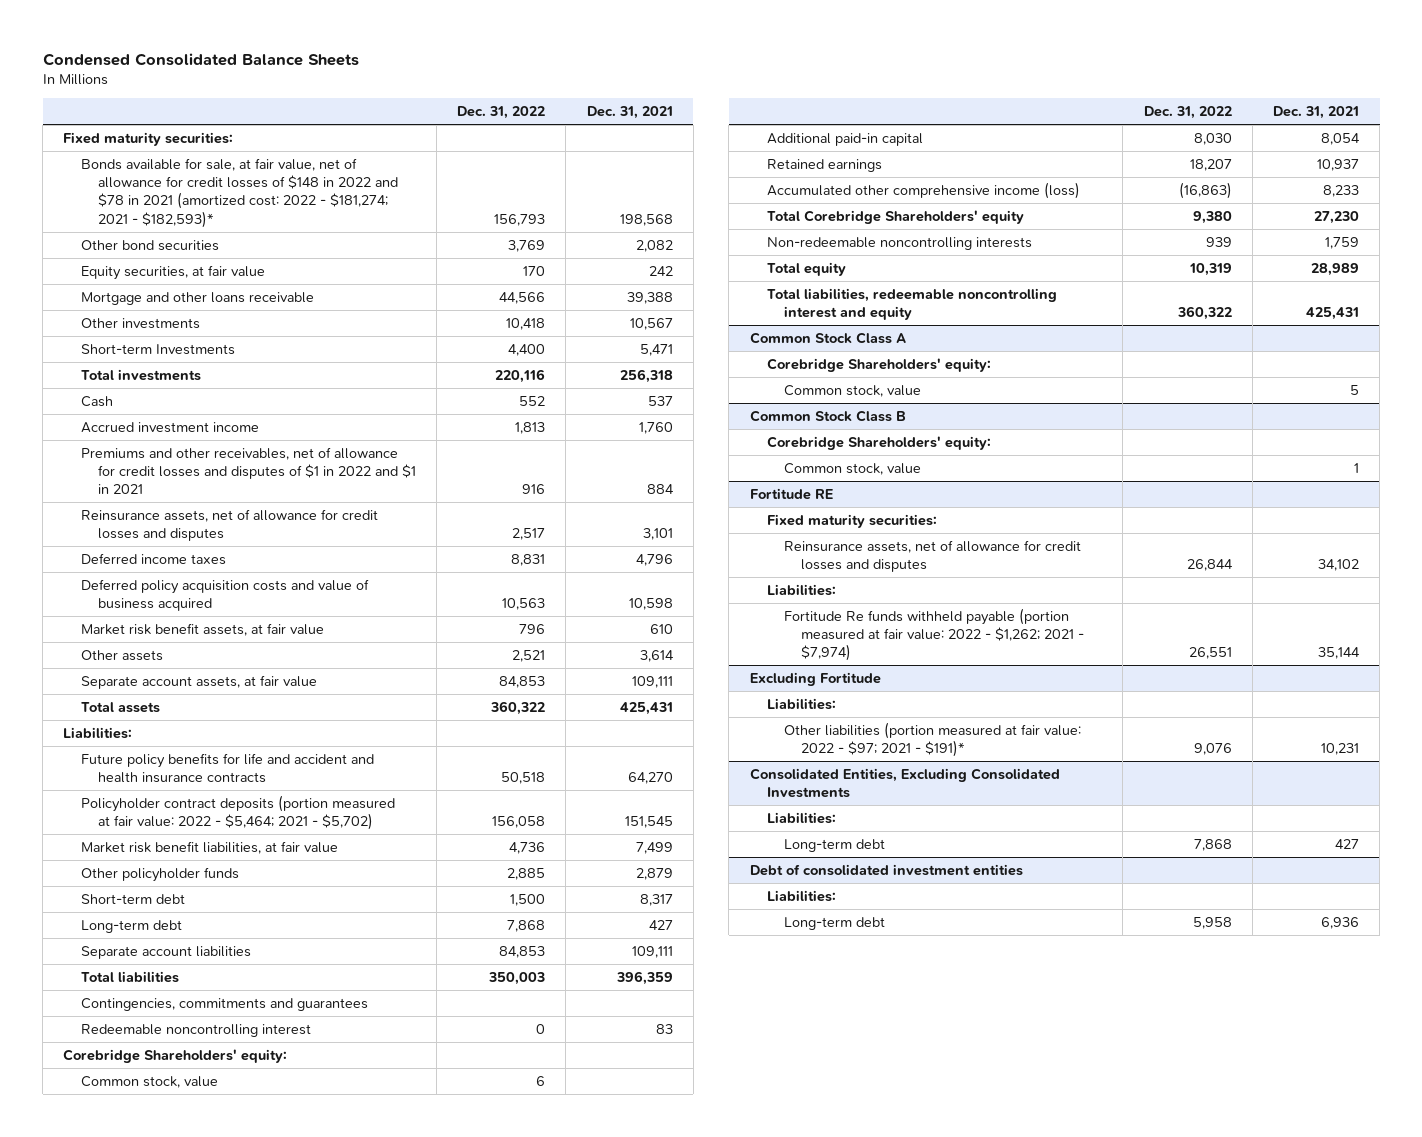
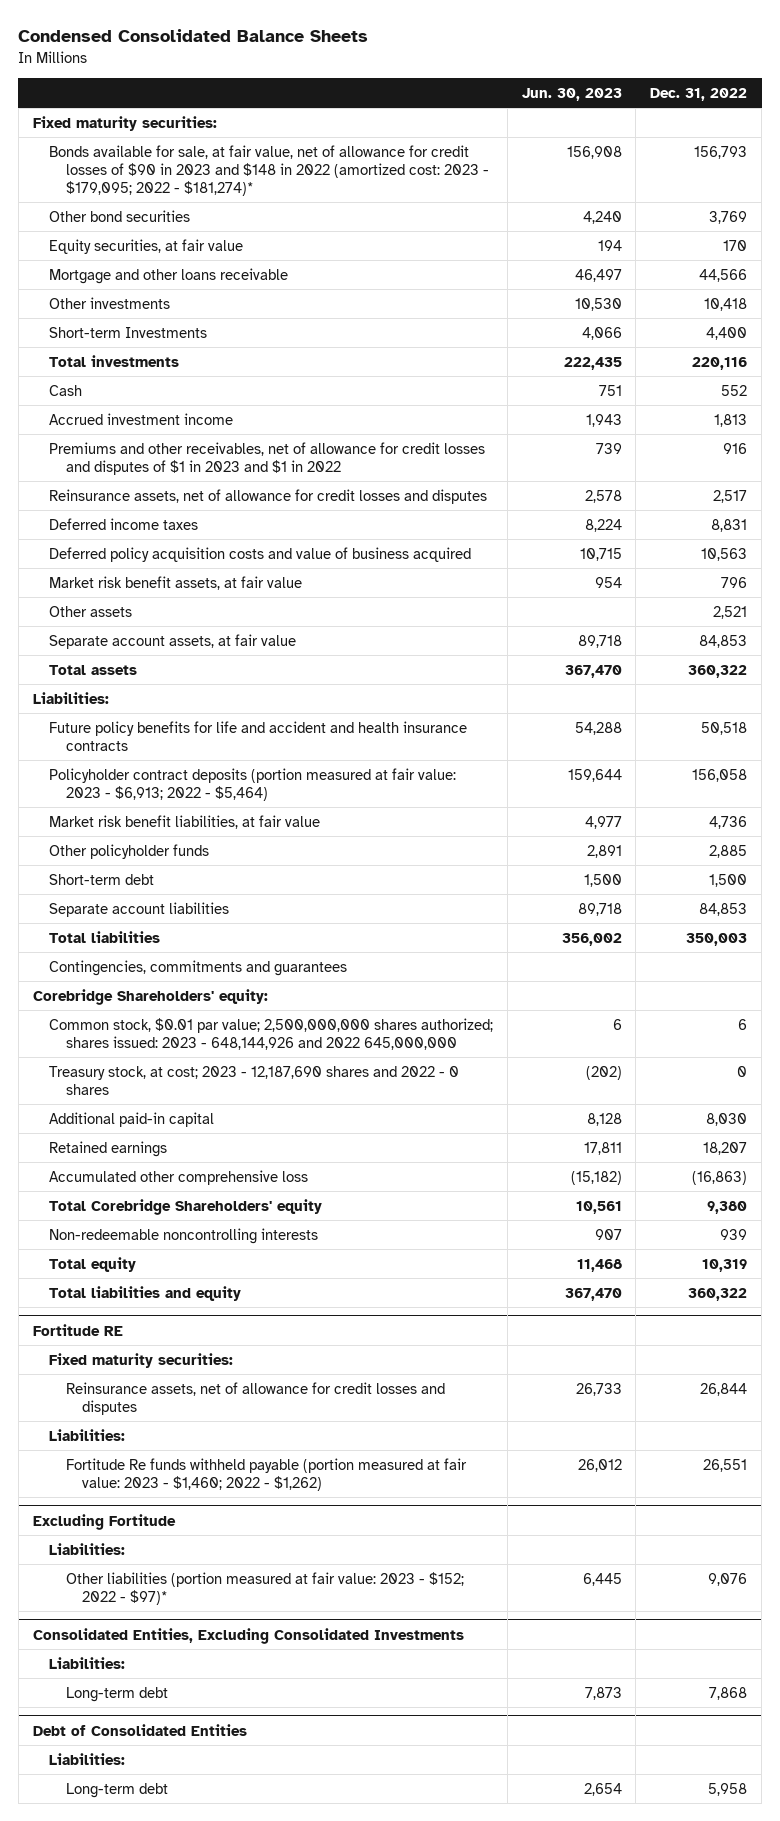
[586,106,673,120] Dec. 31, 2021 -> none
none -> [521,87,622,101] Jun. 30, 2023
[80,157,398,228] Bonds available for sale, at fair value, net of allowance for credit losses of $148 in 2022 and $78 in 2021 (amortized cost: 2022 - $181,274; 2021 - $182,593)* -> [49,144,489,196] Bonds available for sale, at fair value, net of allowance for credit losses of $90 in 2023 and $148 in 2022 (amortized cost: 2023 - $179,095; 2022 - $181,274)*
[80,446,416,495] Premiums and other receivables, net of allowance for credit losses and disputes of $1 in 2022 and $1 in 2021 -> [49,441,486,475] Premiums and other receivables, net of allowance for credit losses and disputes of $1 in 2023 and $1 in 2022
[80,794,395,831] Policyholder contract deposits (portion measured at fair value: 2022 - $5,464; 2021 - $5,702) -> [49,767,457,801] Policyholder contract deposits (portion measured at fair value: 2023 - $6,913; 2022 - $5,464)
[80,919,182,933] Long-term debt -> none
[80,1023,311,1037] Redeemable noncontrolling interest -> none
[80,1075,218,1088] Common stock, value -> [49,1017,494,1050] Common stock, $0.01 par value; 2,500,000,000 shares authorized; shares issued: 2023 - 648,144,926 and 2022 645,000,000
none -> [49,1065,460,1095] Treasury stock, at cost; 2023 - 12,187,690 shares and 2022 - 0 shares
[766,181,1080,199] Accumulated other comprehensive income (loss) -> [49,1169,309,1185] Accumulated other comprehensive loss
[749,331,906,344] Common Stock Class A -> none
[766,357,991,372] Corebridge Shareholders' equity: -> none
[784,384,922,397] Common stock, value -> none
[749,409,906,422] Common Stock Class B -> none
[766,435,991,450] Corebridge Shareholders' equity: -> none
[784,462,922,475] Common stock, value -> none
[766,287,1057,321] Total liabilities, redeemable noncontrolling interest and equity -> [49,1285,242,1301] Total liabilities and equity
[784,607,1085,662] Fortitude Re funds withheld payable (portion measured at fair value: 2022 - $1,262; 2021 - $7,974) -> [65,1457,467,1491] Fortitude Re funds withheld payable (portion measured at fair value: 2023 - $1,460; 2022 - $1,262)
[784,721,1082,758] Other liabilities (portion measured at fair value: 2022 - $97; 2021 - $191)* -> [65,1571,464,1605] Other liabilities (portion measured at fair value: 2023 - $152; 2022 - $97)*
[749,863,1023,876] Debt of consolidated investment entities -> [32,1723,247,1736] Debt of Consolidated Entities

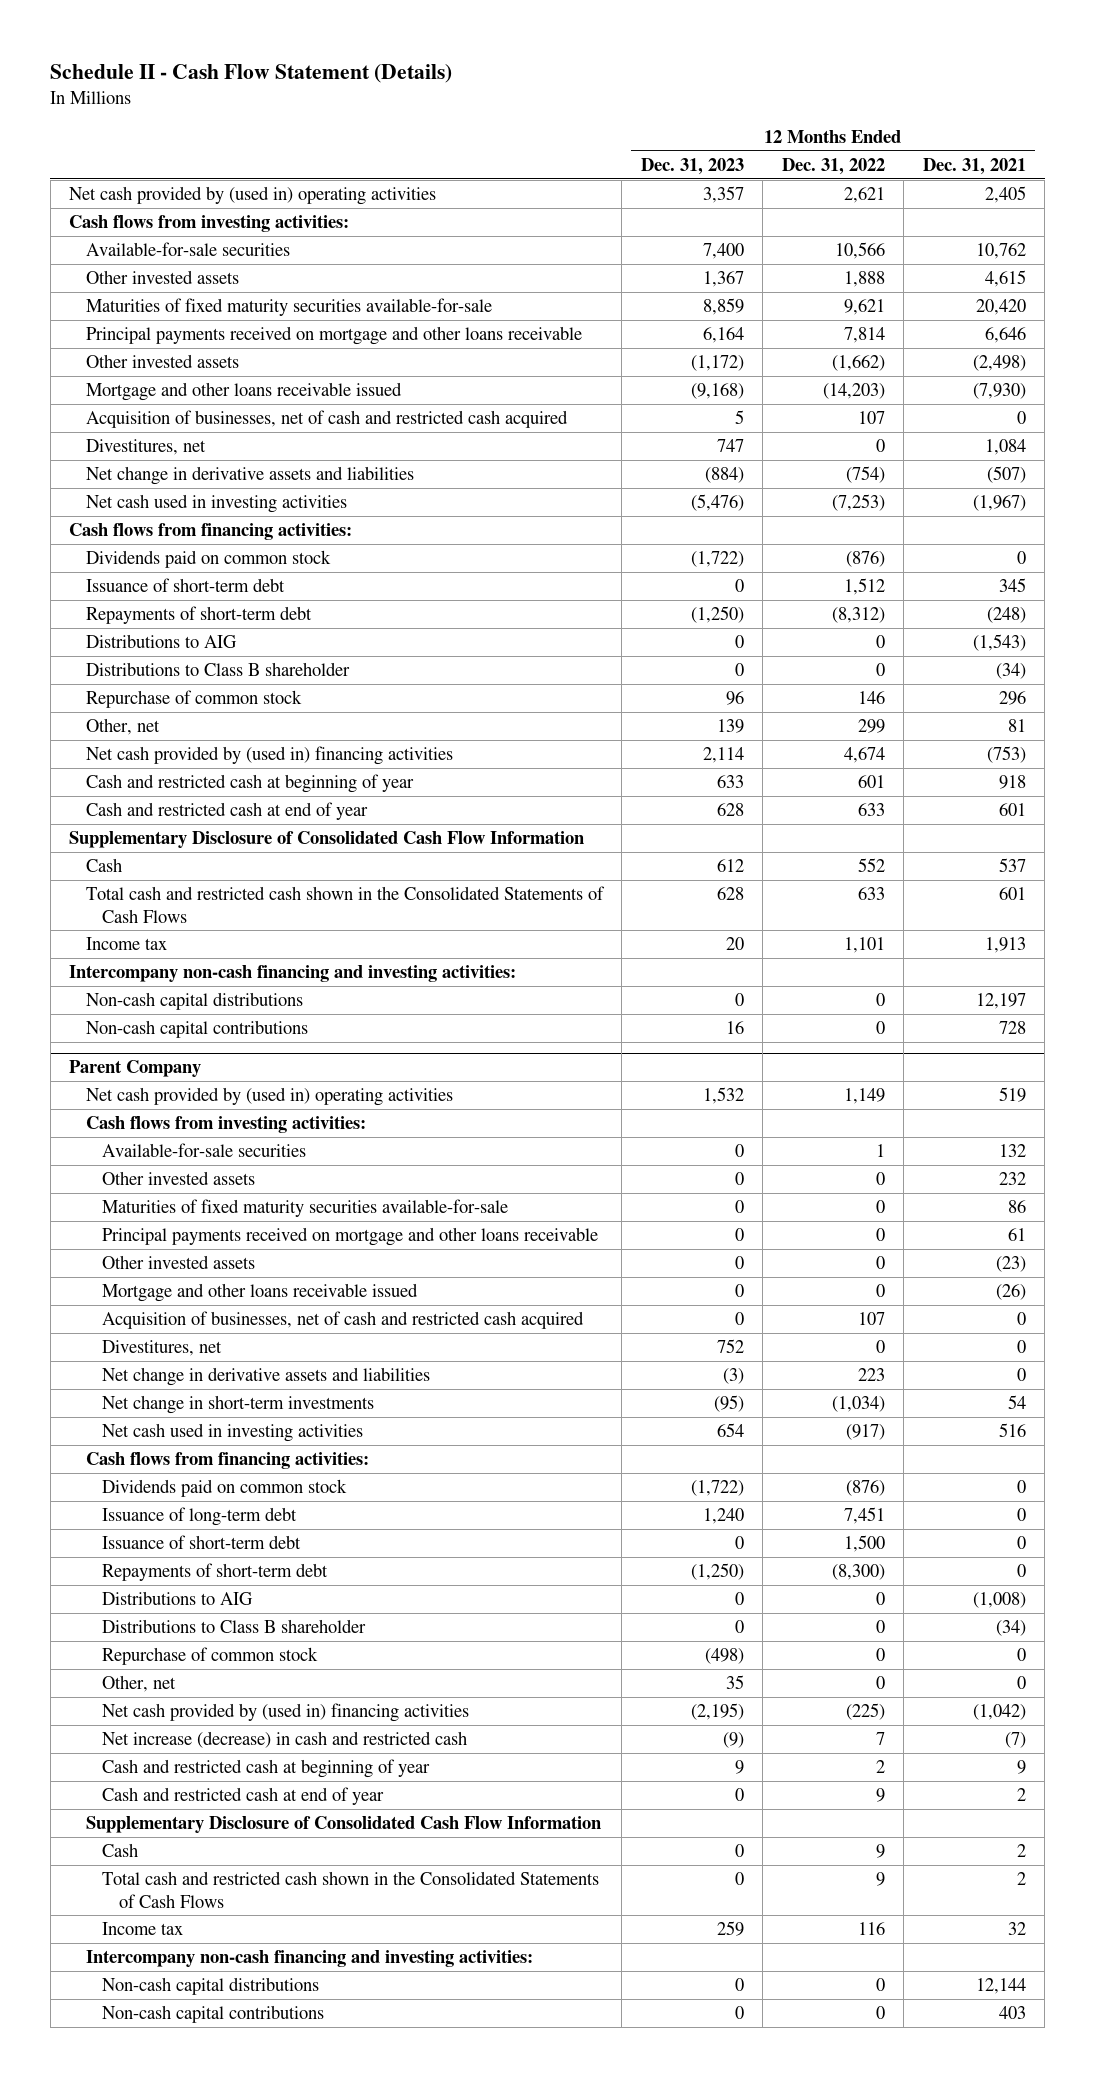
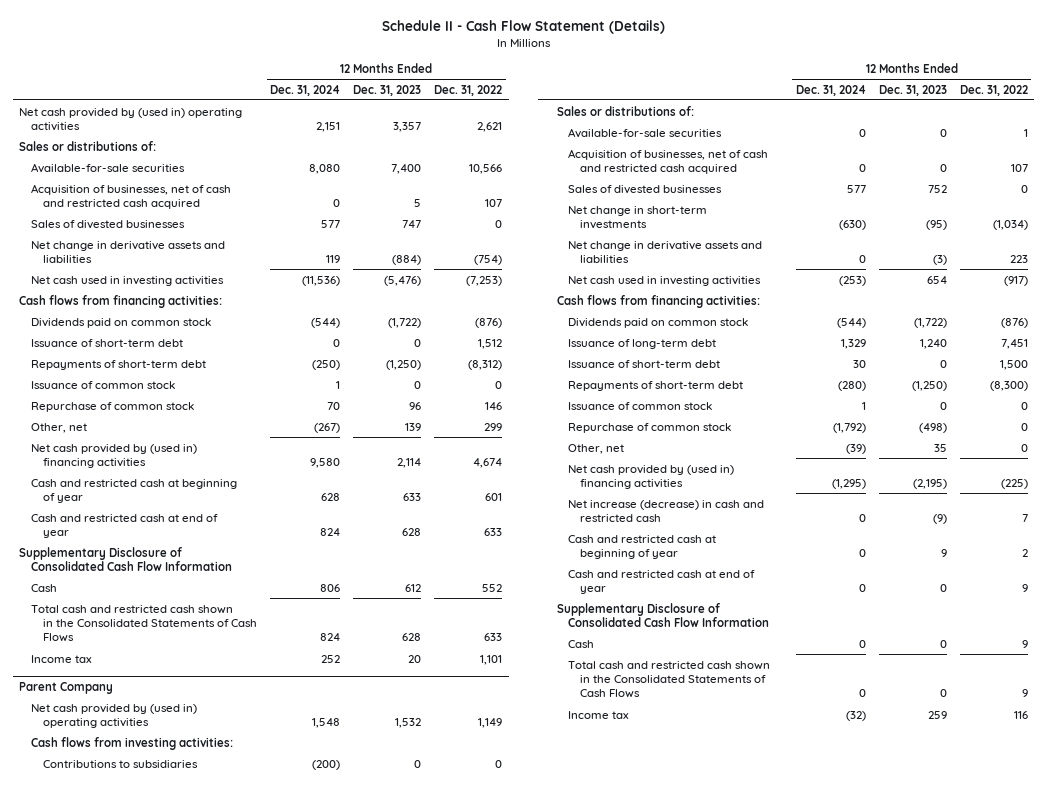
[922,157,1026,175] Dec. 31, 2021 -> none
none -> [270,84,341,96] Dec. 31, 2024
[69,215,350,233] Cash flows from investing activities: -> none
none -> [19,140,157,151] Sales or distributions of:
[85,270,239,285] Other invested assets -> none
[85,298,492,317] Maturities of fixed maturity securities available-for-sale -> none
[85,326,582,346] Principal payments received on mortgage and other loans receivable -> none
[85,354,239,369] Other invested assets -> none
[85,382,402,402] Mortgage and other loans receivable issued -> none
[85,439,206,456] Divestitures, net -> [31,219,186,229] Sales of divested businesses
[85,634,237,649] Distributions to AIG -> none
[85,662,350,677] Distributions to Class B shareholder -> none
none -> [31,380,176,389] Issuance of common stock
[69,965,517,983] Intercompany non-cash financing and investing activities: -> none
[85,992,303,1011] Non-cash capital distributions -> none
[85,1020,308,1039] Non-cash capital contributions -> none
none -> [42,759,198,768] Contributions to subsidiaries
none -> [556,105,694,116] Sales or distributions of:
[102,1171,256,1186] Other invested assets -> none
[102,1199,509,1218] Maturities of fixed maturity securities available-for-sale -> none
[102,1227,599,1247] Principal payments received on mortgage and other loans receivable -> none
[102,1255,256,1270] Other invested assets -> none
[102,1283,419,1303] Mortgage and other loans receivable issued -> none
[102,1340,223,1357] Divestitures, net -> [568,184,723,194] Sales of divested businesses
[102,1367,431,1387] Net change in derivative assets and liabilities -> [568,240,763,264] Net change in derivative assets and liabilities
[102,1591,254,1606] Distributions to AIG -> none
[102,1619,367,1634] Distributions to Class B shareholder -> none
none -> [568,401,713,410] Issuance of common stock
[85,1950,533,1968] Intercompany non-cash financing and investing activities: -> none
[102,1977,320,1996] Non-cash capital distributions -> none
[102,2005,325,2024] Non-cash capital contributions -> none

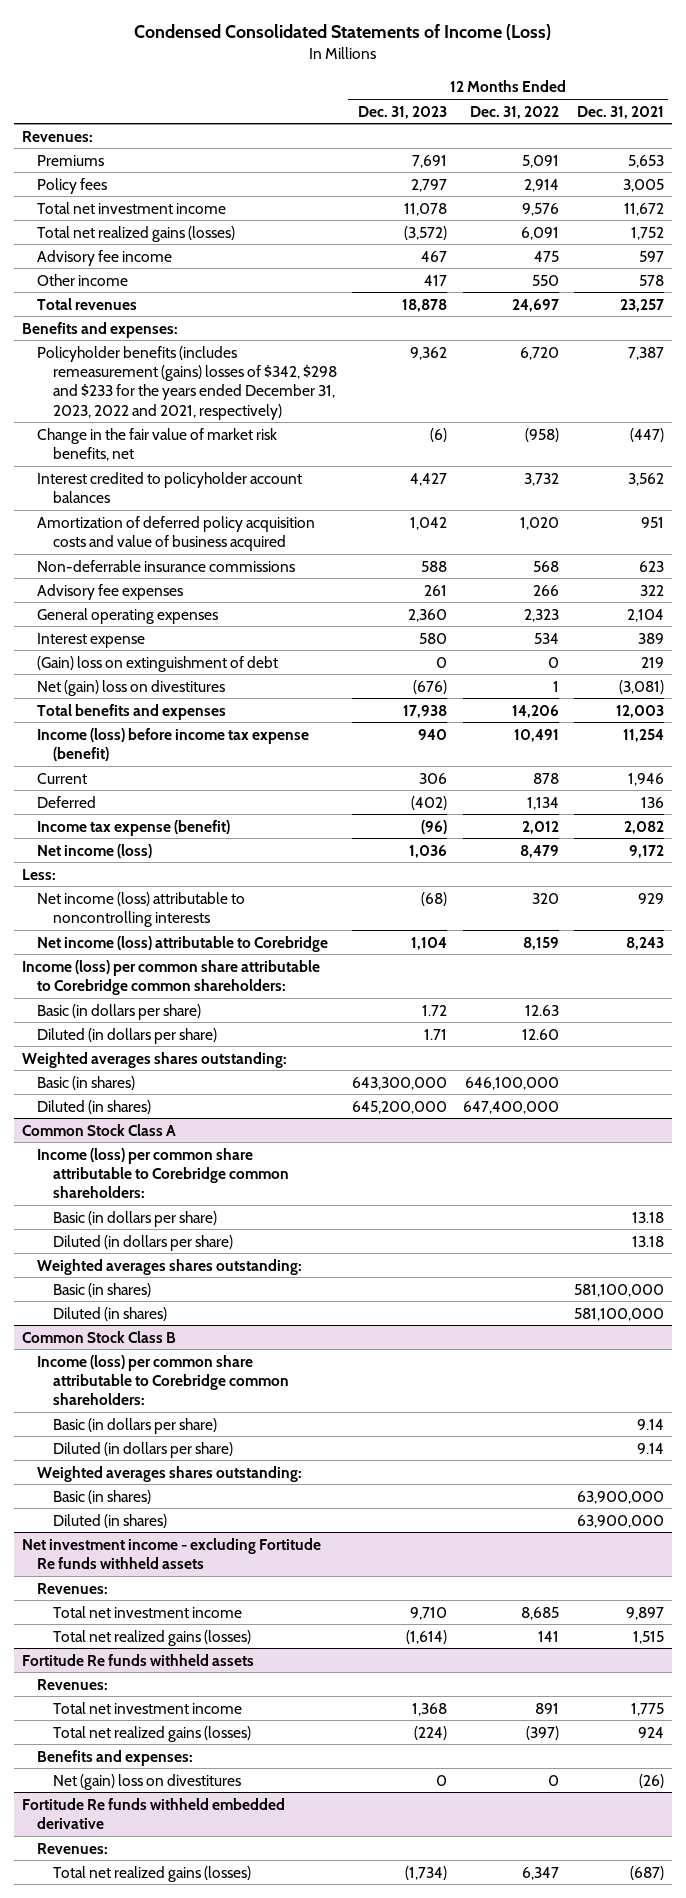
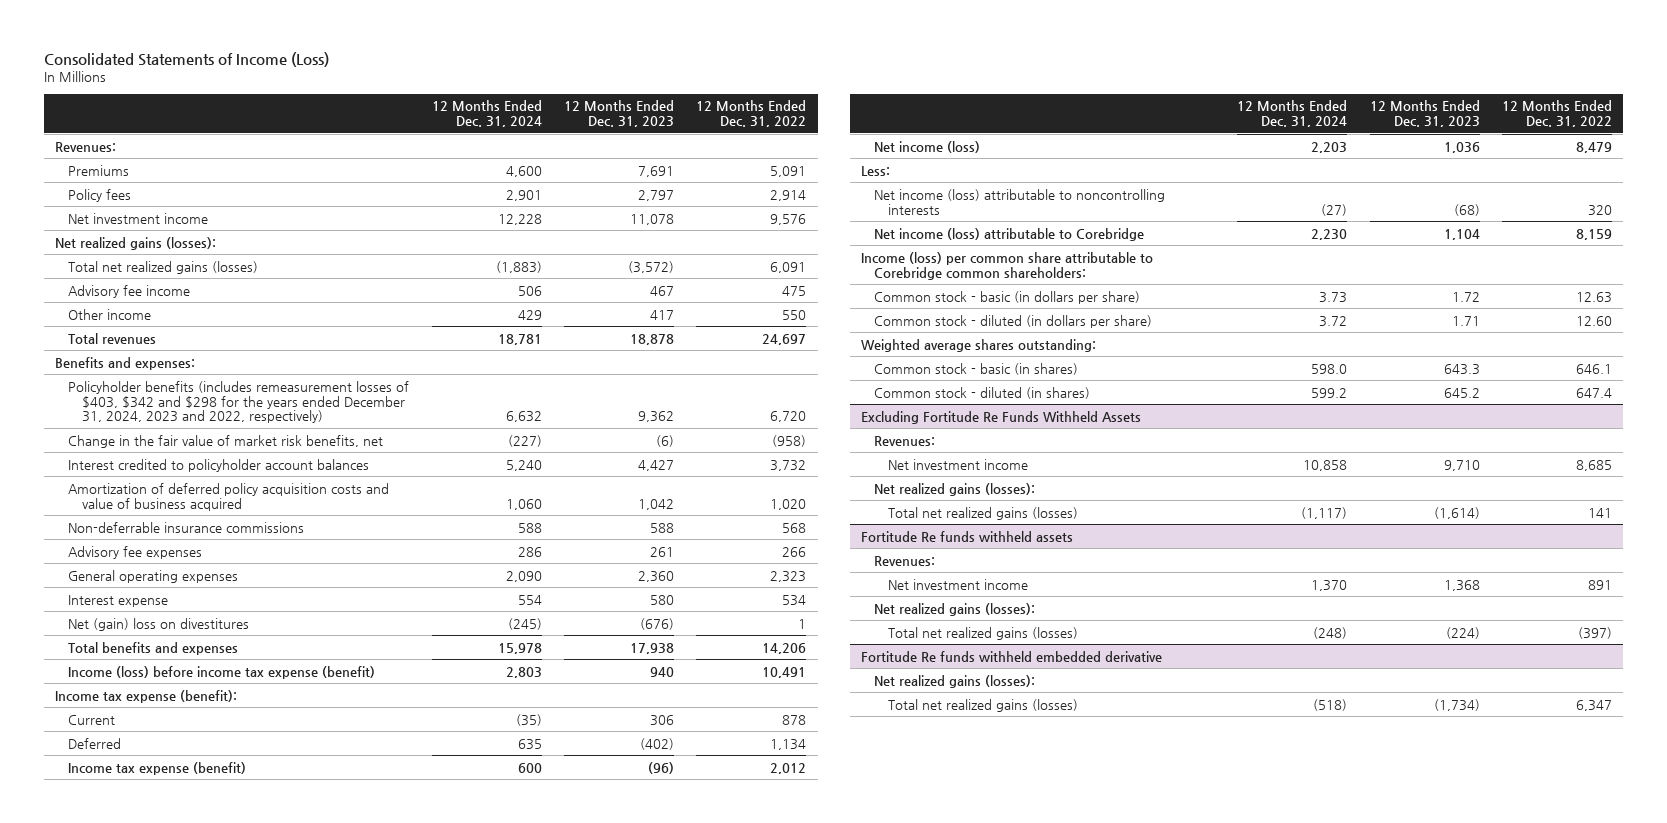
[134,24,552,41] Condensed Consolidated Statements of Income (Loss) -> [43,51,329,67] Consolidated Statements of Income (Loss)
[577,105,665,119] Dec. 31, 2021 -> none
none -> [431,100,542,128] 12 Months Ended Dec. 31, 2024
[37,201,227,214] Total net investment income -> [68,212,209,224] Net investment income
none -> [55,236,217,250] Net realized gains (losses):
[37,345,337,420] Policyholder benefits (includes remeasurement (gains) losses of $342, $298 and $233 for the years ended December 31, 2023, 2022 and 2021, respectively) -> [68,380,410,424] Policyholder benefits (includes remeasurement losses of $403, $342 and $298 for the years ended December 31, 2024, 2023 and 2022, respectively)
[37,655,279,672] (Gain) loss on extinguishment of debt -> none
none -> [55,689,238,703] Income tax expense (benefit):
[22,1123,177,1136] Common Stock Class A -> none
[37,1147,289,1199] Income (loss) per common share attributable to Corebridge common shareholders: -> none
[52,1210,217,1227] Basic (in dollars per share) -> none
[52,1234,233,1251] Diluted (in dollars per share) -> none
[37,1258,303,1275] Weighted averages shares outstanding: -> none
[52,1282,151,1297] Basic (in shares) -> none
[52,1306,167,1321] Diluted (in shares) -> none
[22,1330,177,1343] Common Stock Class B -> none
[37,1354,289,1406] Income (loss) per common share attributable to Corebridge common shareholders: -> none
[52,1417,217,1434] Basic (in dollars per share) -> none
[52,1441,233,1458] Diluted (in dollars per share) -> none
[37,1465,303,1482] Weighted averages shares outstanding: -> none
[52,1489,151,1504] Basic (in shares) -> none
[52,1513,167,1528] Diluted (in shares) -> none
[37,1003,202,1020] Basic (in dollars per share) -> [874,290,1141,304] Common stock - basic (in dollars per share)
[37,1027,218,1044] Diluted (in dollars per share) -> [874,314,1153,328] Common stock - diluted (in dollars per share)
[22,1051,288,1068] Weighted averages shares outstanding: -> [860,338,1096,352] Weighted average shares outstanding:
[37,1075,136,1090] Basic (in shares) -> [874,362,1079,375] Common stock - basic (in shares)
[352,1076,448,1090] 643,300,000 -> [1443,363,1480,375] 643.3
[464,1076,559,1090] 646,100,000 -> [1576,363,1613,374] 646.1
[37,1099,152,1114] Diluted (in shares) -> [874,386,1091,399] Common stock - diluted (in shares)
[352,1100,448,1114] 645,200,000 -> [1443,387,1480,398] 645.2
[462,1100,559,1114] 647,400,000 -> [1576,387,1613,398] 647.4
[22,1537,322,1569] Net investment income - excluding Fortitude Re funds withheld assets -> [860,410,1141,424] Excluding Fortitude Re Funds Withheld Assets
[52,1605,242,1618] Total net investment income -> [887,458,1028,470] Net investment income
none -> [874,482,1036,496] Net realized gains (losses):
[52,1701,242,1714] Total net investment income -> [887,578,1028,590] Net investment income
none -> [874,602,1036,616] Net realized gains (losses):
[37,1749,194,1766] Benefits and expenses: -> none
[52,1773,241,1790] Net (gain) loss on divestitures -> none
[37,1842,109,1854] Revenues: -> none
none -> [874,674,1036,688] Net realized gains (losses):

